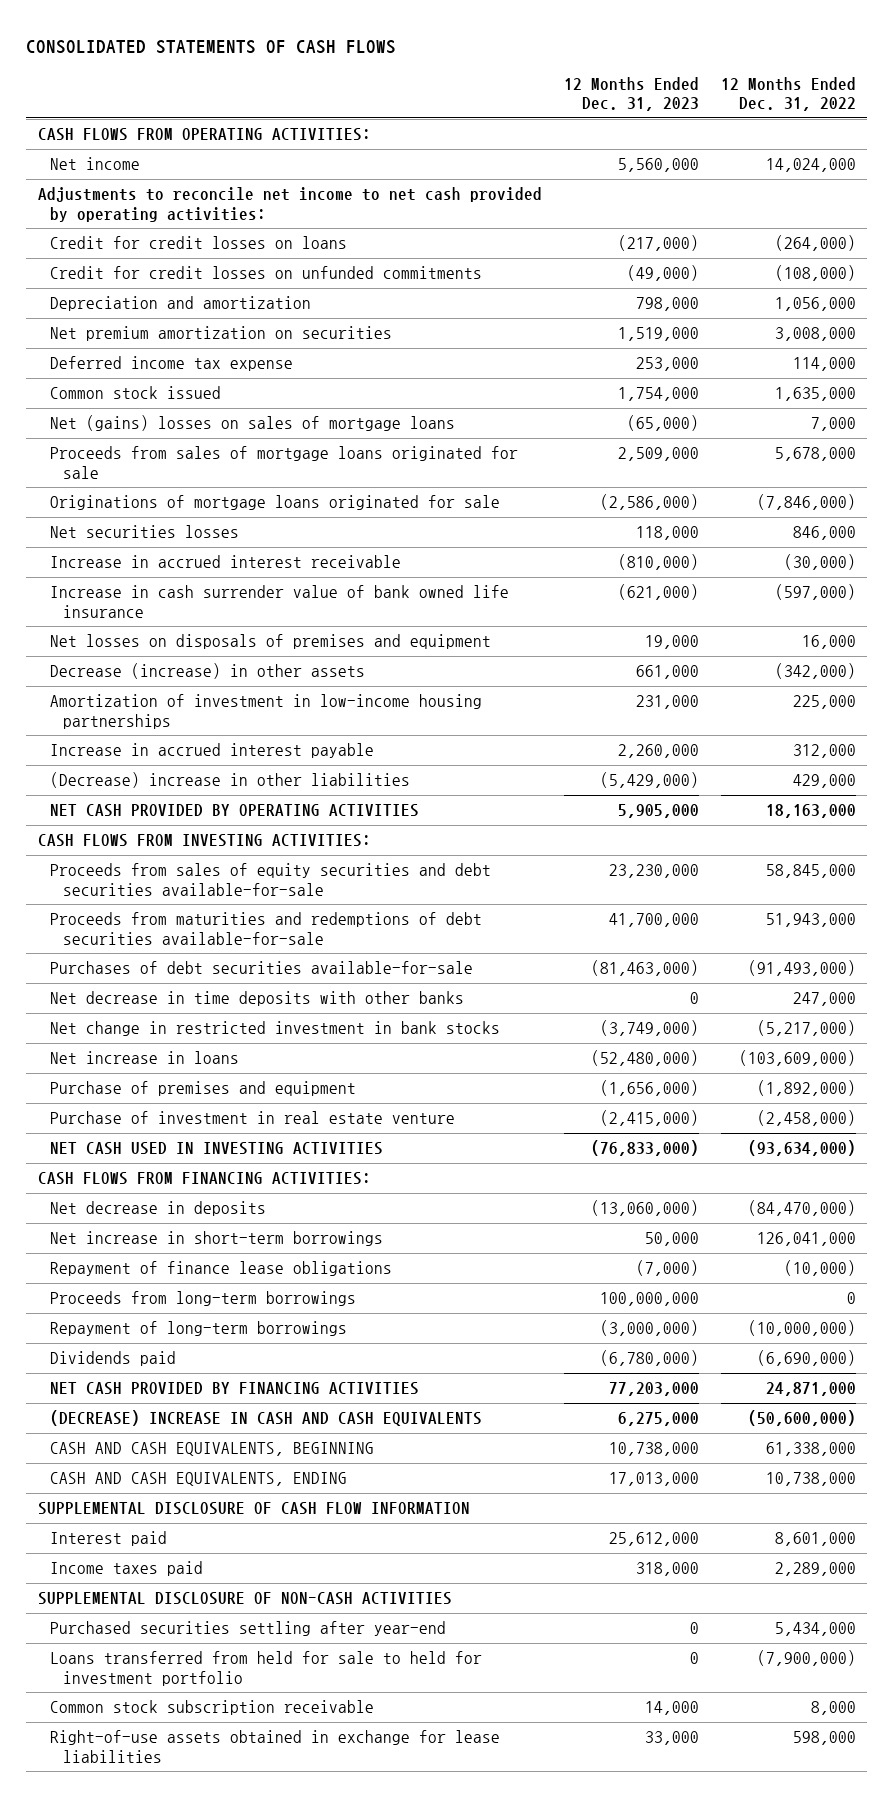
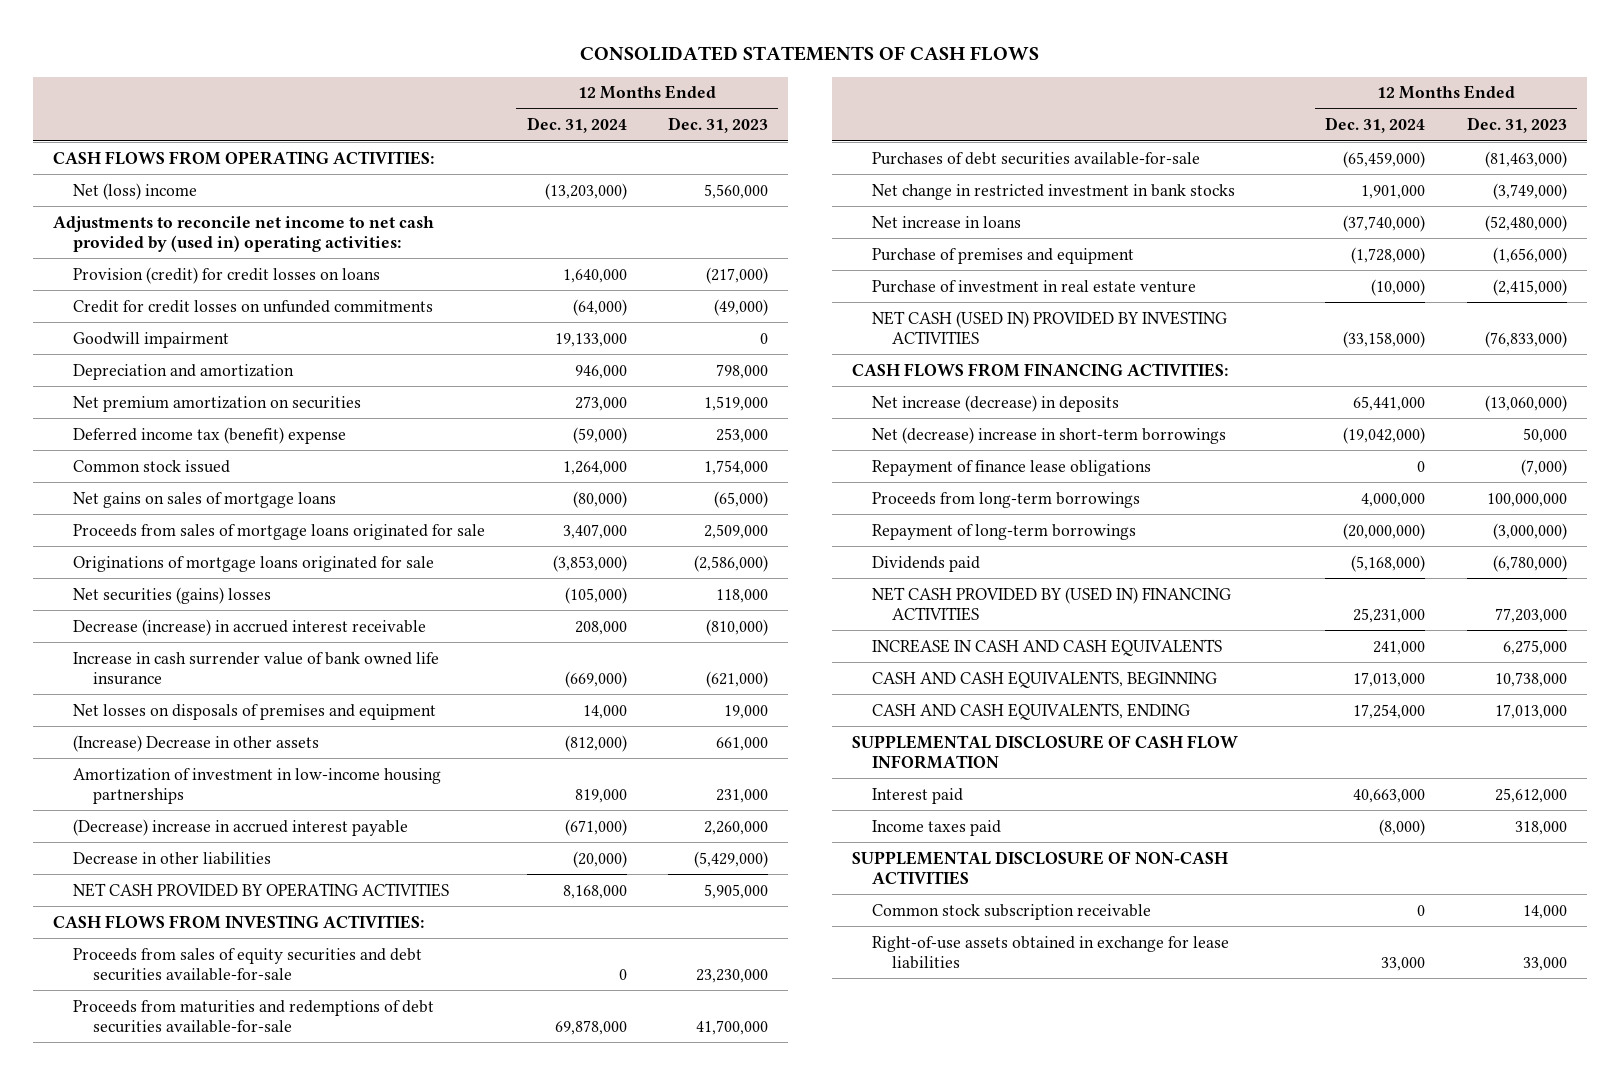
[721,76,857,112] 12 Months Ended Dec. 31, 2022 -> none
none -> [526,117,627,134] Dec. 31, 2024
[50,157,141,171] Net income -> [73,182,198,200] Net (loss) income
[37,187,542,222] Adjustments to reconcile net income to net cash provided by operating activities: -> [53,215,435,253] Adjustments to reconcile net income to net cash provided by (used in) operating activities:
[50,236,348,250] Credit for credit losses on loans -> [73,266,381,284] Provision (credit) for credit losses on loans
none -> [73,331,230,348] Goodwill impairment
[50,356,294,372] Deferred income tax expense -> [73,426,347,444] Deferred income tax (benefit) expense
[50,415,456,432] Net (gains) losses on sales of mortgage loans -> [73,491,337,508] Net gains on sales of mortgage loans
[50,525,240,539] Net securities losses -> [73,586,272,604] Net securities (gains) losses
[50,555,402,569] Increase in accrued interest receivable -> [73,618,427,636] Decrease (increase) in accrued interest receivable
[50,663,366,680] Decrease (increase) in other assets -> [73,734,320,752] (Increase) Decrease in other assets
[50,743,375,759] Increase in accrued interest payable -> [73,818,409,836] (Decrease) increase in accrued interest payable
[50,772,411,789] (Decrease) increase in other liabilities -> [73,851,272,865] Decrease in other liabilities
[50,991,465,1007] Net decrease in time deposits with other banks -> none
[50,1142,384,1156] NET CASH USED IN INVESTING ACTIVITIES -> [872,310,1228,346] NET CASH (USED IN) PROVIDED BY INVESTING ACTIVITIES
[50,1201,267,1217] Net decrease in deposits -> [872,394,1120,412] Net increase (decrease) in deposits
[50,1231,384,1247] Net increase in short-term borrowings -> [872,426,1227,444] Net (decrease) increase in short-term borrowings
[50,1382,420,1396] NET CASH PROVIDED BY FINANCING ACTIVITIES -> [872,586,1232,622] NET CASH PROVIDED BY (USED IN) FINANCING ACTIVITIES
[50,1410,483,1427] (DECREASE) INCREASE IN CASH AND CASH EQUIVALENTS -> [872,638,1223,656] INCREASE IN CASH AND CASH EQUIVALENTS
[50,1621,447,1637] Purchased securities settling after year-end -> none
[50,1651,483,1686] Loans transferred from held for sale to held for investment portfolio -> none

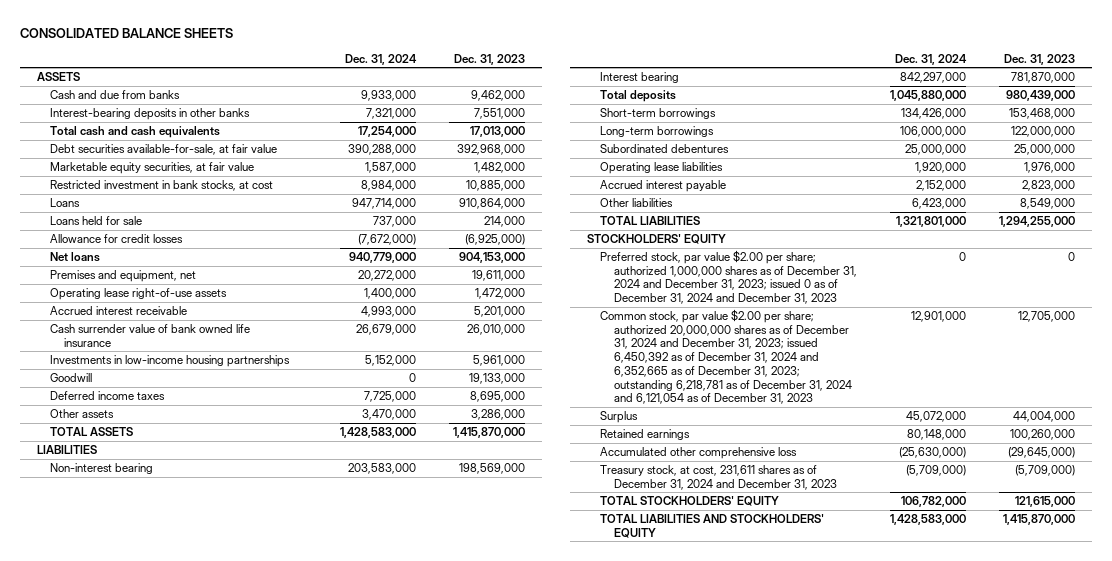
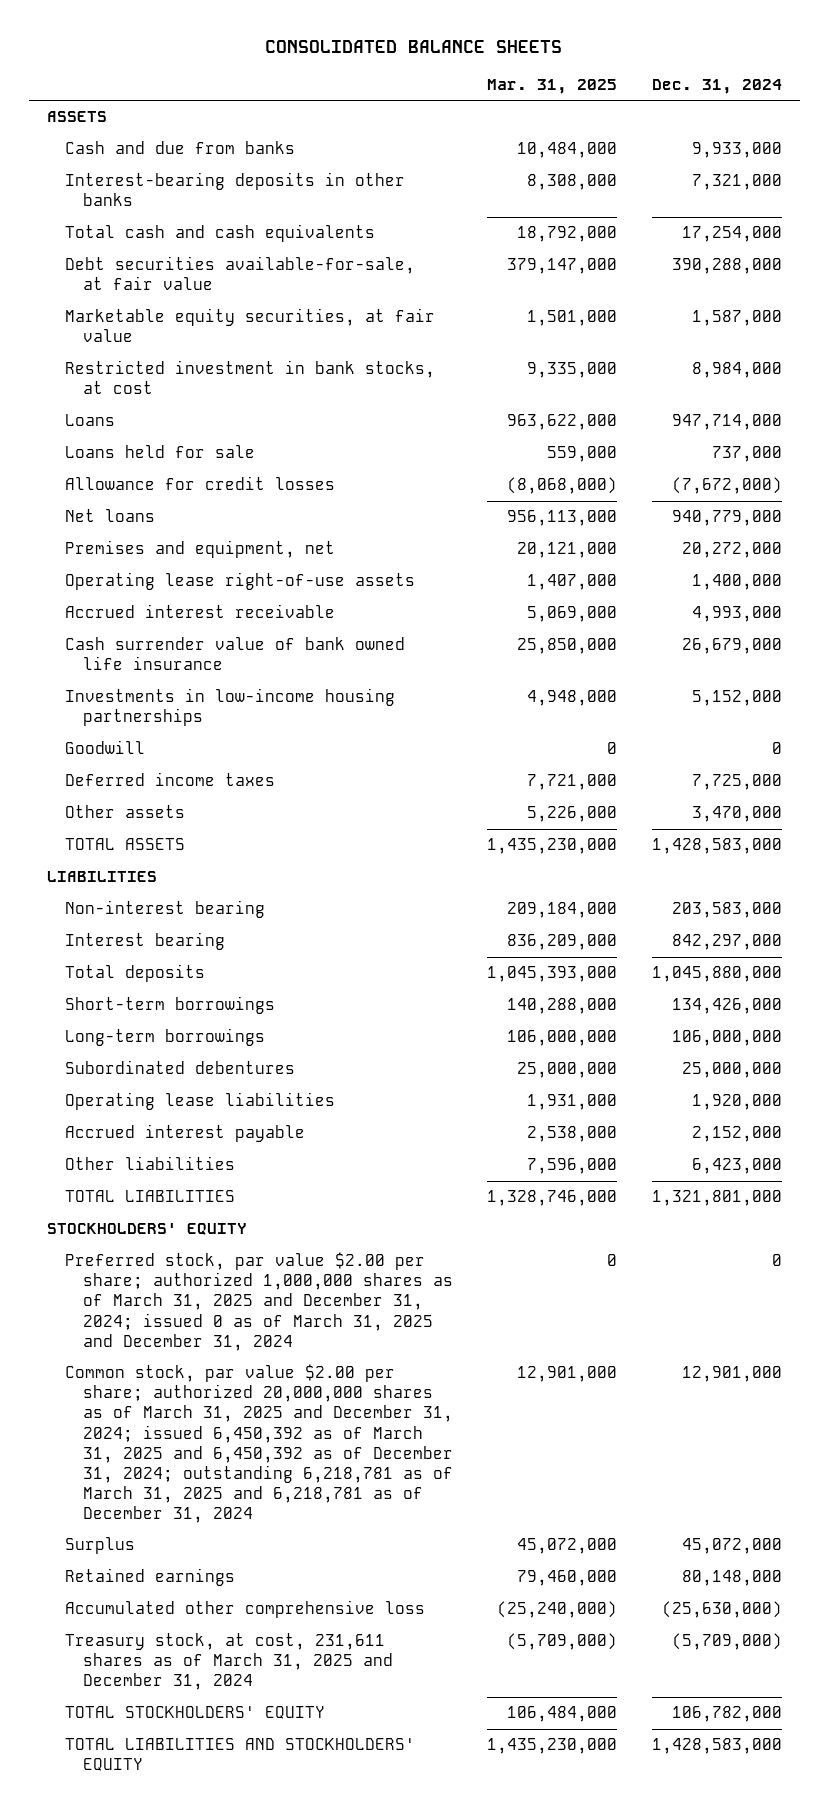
[454,53,526,65] Dec. 31, 2023 -> none
none -> [487,79,618,95] Mar. 31, 2025
[600,250,857,305] Preferred stock, par value $2.00 per share; authorized 1,000,000 shares as of December 31, 2024 and December 31, 2023; issued 0 as of December 31, 2024 and December 31, 2023 -> [64,1252,453,1351] Preferred stock, par value $2.00 per share; authorized 1,000,000 shares as of March 31, 2025 and December 31, 2024; issued 0 as of March 31, 2025 and December 31, 2024
[600,309,852,405] Common stock, par value $2.00 per share; authorized 20,000,000 shares as of December 31, 2024 and December 31, 2023; issued 6,450,392 as of December 31, 2024 and 6,352,665 as of December 31, 2023; outstanding 6,218,781 as of December 31, 2024 and 6,121,054 as of December 31, 2023 -> [64,1364,453,1524] Common stock, par value $2.00 per share; authorized 20,000,000 shares as of March 31, 2025 and December 31, 2024; issued 6,450,392 as of March 31, 2025 and 6,450,392 as of December 31, 2024; outstanding 6,218,781 as of March 31, 2025 and 6,218,781 as of December 31, 2024
[600,465,837,490] Treasury stock, at cost, 231,611 shares as of December 31, 2024 and December 31, 2023 -> [64,1633,393,1691] Treasury stock, at cost, 231,611 shares as of March 31, 2025 and December 31, 2024

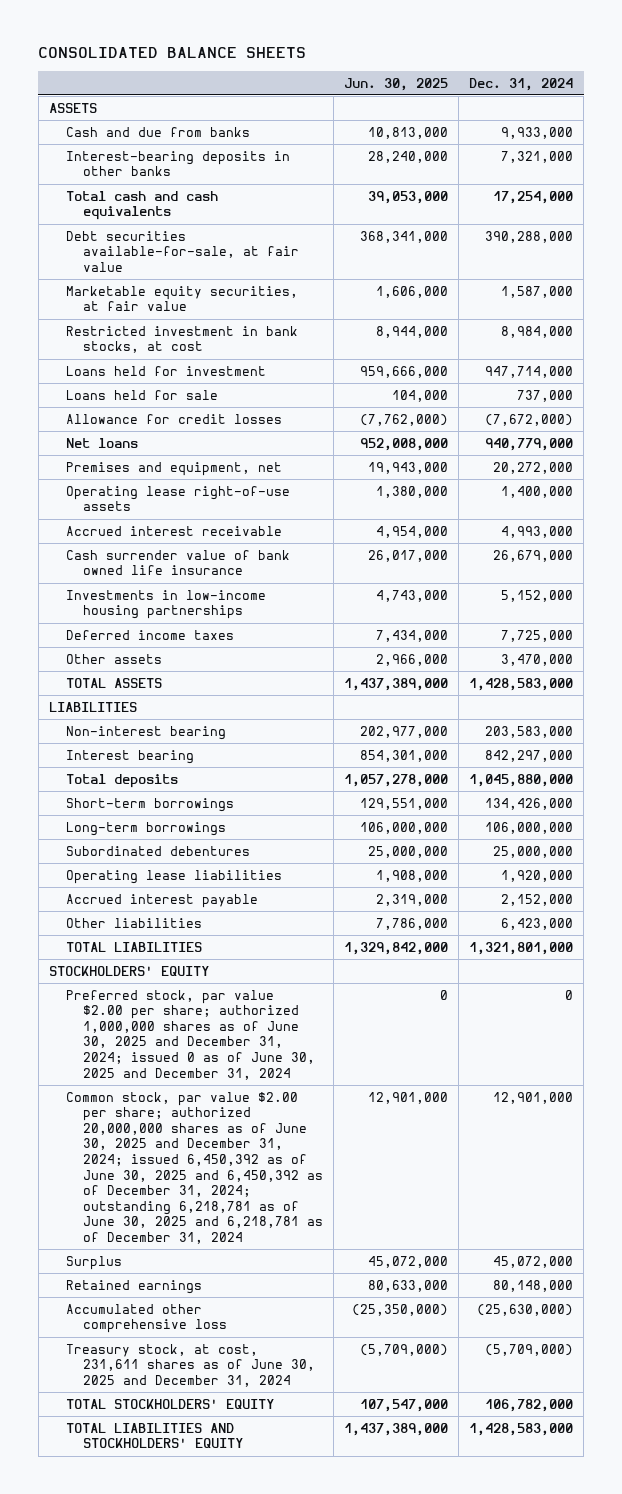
[487,79,618,95] Mar. 31, 2025 -> none
none -> [344,77,449,91] Jun. 30, 2025
[64,414,115,427] Loans -> [66,365,267,376] Loans held for investment
[64,740,145,755] Goodwill -> none
[64,1252,453,1351] Preferred stock, par value $2.00 per share; authorized 1,000,000 shares as of March 31, 2025 and December 31, 2024; issued 0 as of March 31, 2025 and December 31, 2024 -> [66,989,316,1080] Preferred stock, par value $2.00 per share; authorized 1,000,000 shares as of June 30, 2025 and December 31, 2024; issued 0 as of June 30, 2025 and December 31, 2024
[64,1364,453,1524] Common stock, par value $2.00 per share; authorized 20,000,000 shares as of March 31, 2025 and December 31, 2024; issued 6,450,392 as of March 31, 2025 and 6,450,392 as of December 31, 2024; outstanding 6,218,781 as of March 31, 2025 and 6,218,781 as of December 31, 2024 -> [66,1091,324,1244] Common stock, par value $2.00 per share; authorized 20,000,000 shares as of June 30, 2025 and December 31, 2024; issued 6,450,392 as of June 30, 2025 and 6,450,392 as of December 31, 2024; outstanding 6,218,781 as of June 30, 2025 and 6,218,781 as of December 31, 2024
[64,1633,393,1691] Treasury stock, at cost, 231,611 shares as of March 31, 2025 and December 31, 2024 -> [66,1343,316,1387] Treasury stock, at cost, 231,611 shares as of June 30, 2025 and December 31, 2024

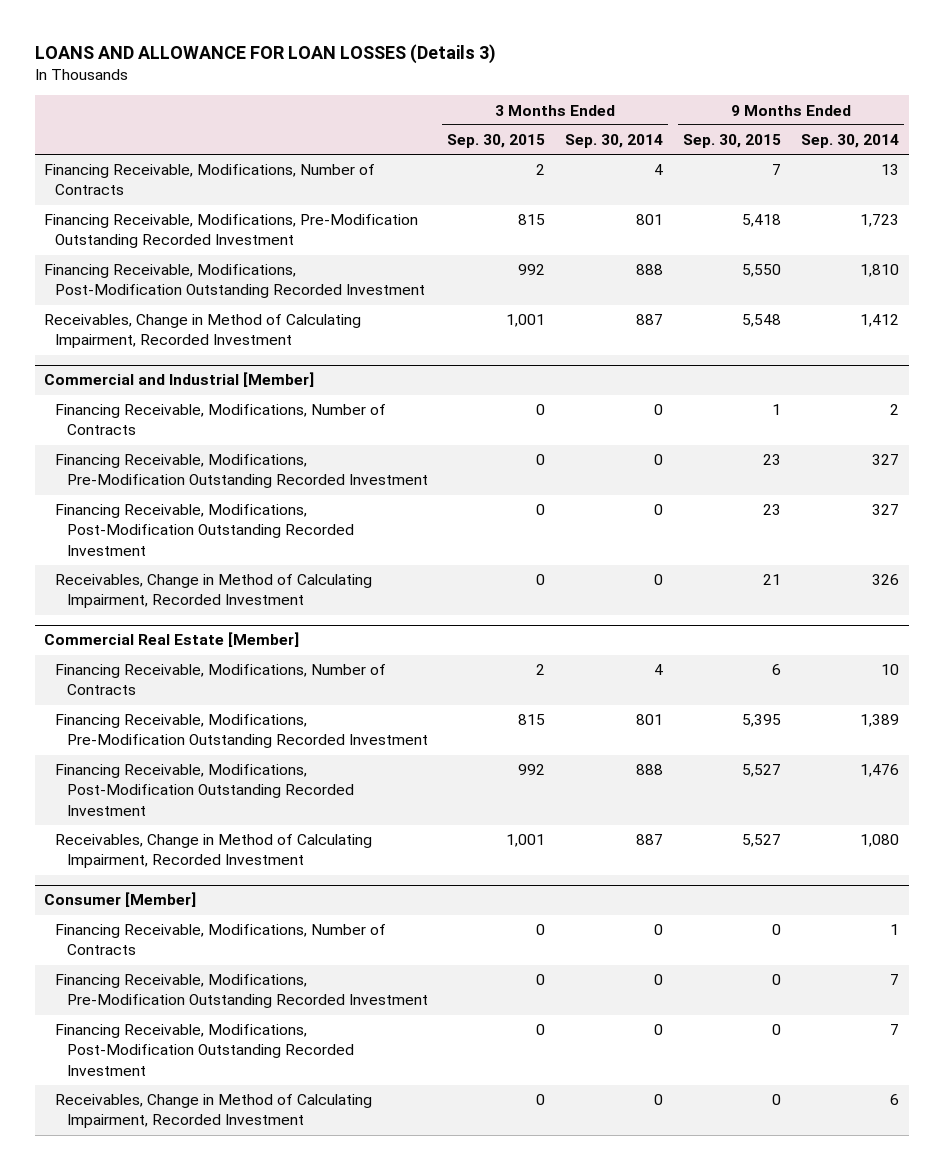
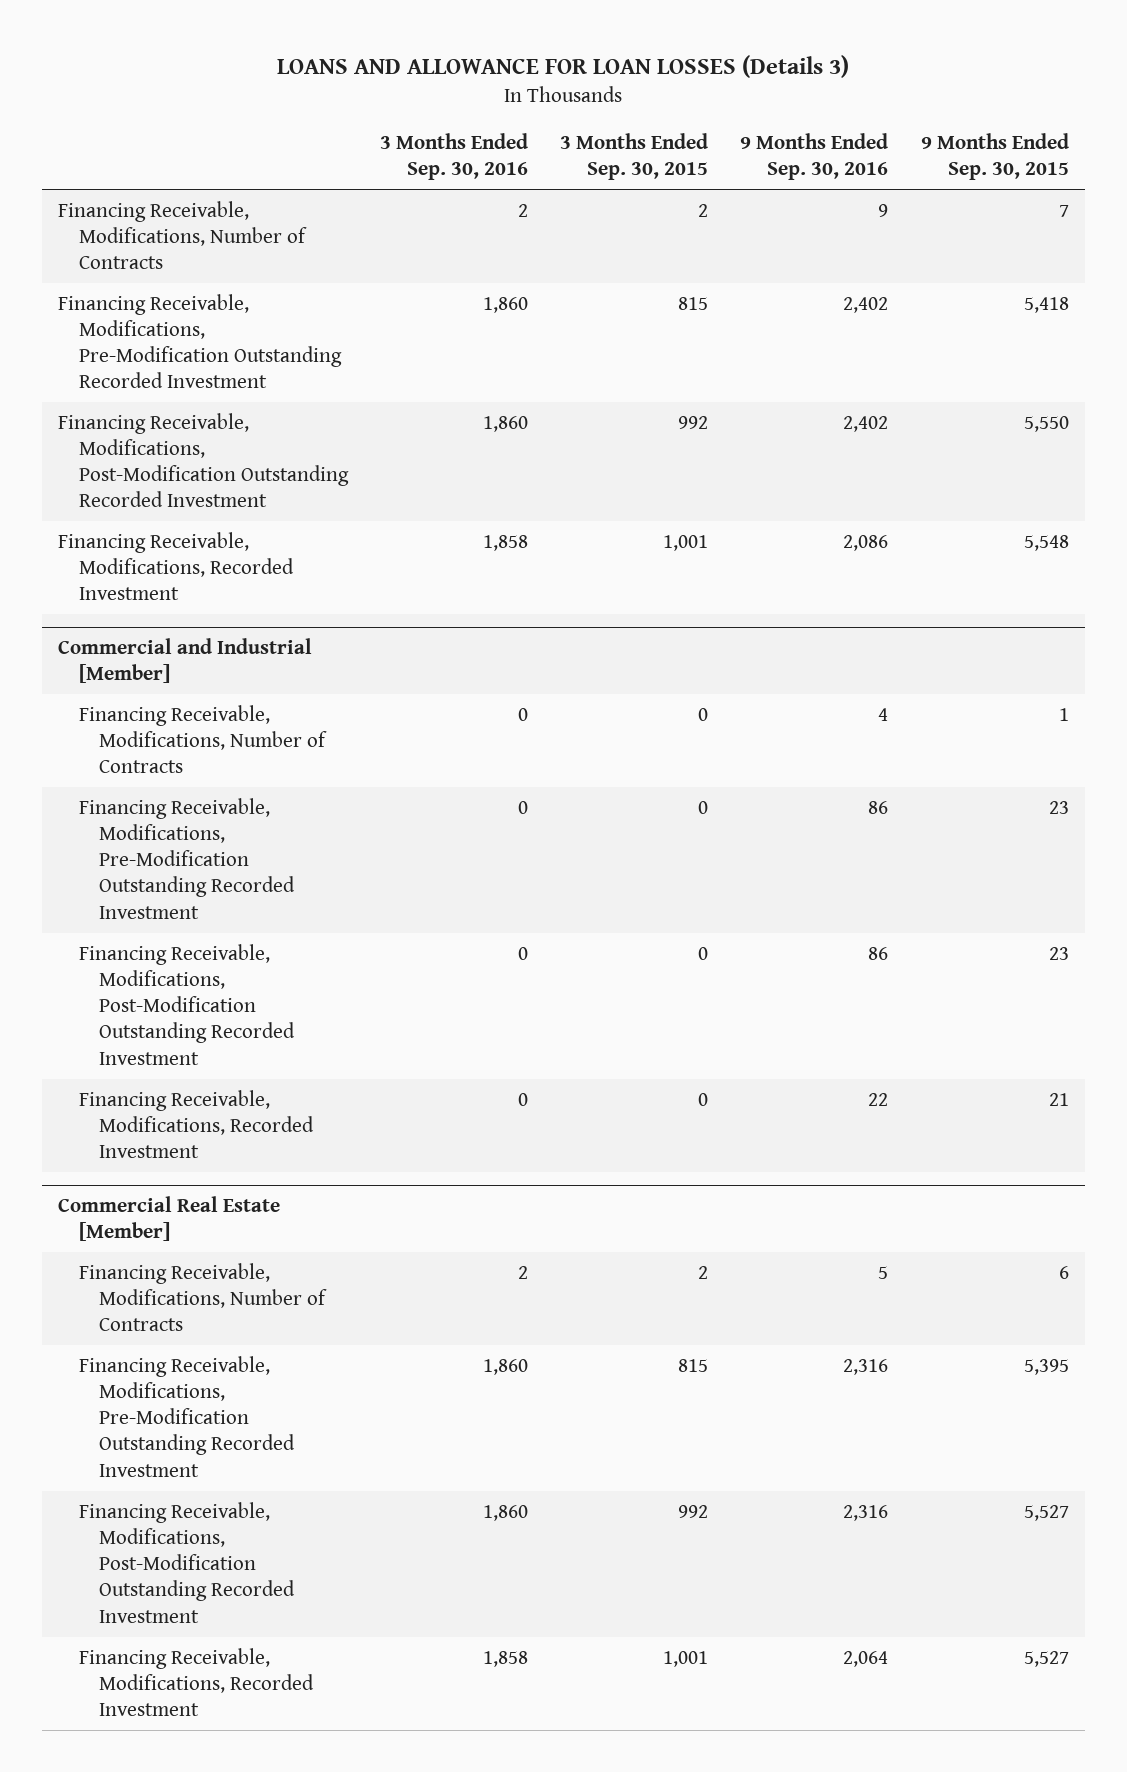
[565,134,664,149] Sep. 30, 2014 -> none
[800,134,899,149] Sep. 30, 2014 -> none
none -> [379,132,528,181] 3 Months Ended Sep. 30, 2016
none -> [740,132,889,181] 9 Months Ended Sep. 30, 2016
[44,314,362,349] Receivables, Change in Method of Calculating Impairment, Recorded Investment -> [58,531,294,601] Financing Receivable, Modifications, Recorded Investment
[55,574,373,609] Receivables, Change in Method of Calculating Impairment, Recorded Investment -> [78,1089,315,1159] Financing Receivable, Modifications, Recorded Investment
[44,892,197,908] Consumer [Member] -> none
[55,924,387,956] Financing Receivable, Modifications, Number of Contracts -> none
[55,974,428,1009] Financing Receivable, Modifications, Pre-Modification Outstanding Recorded Investment -> none
[55,1024,354,1076] Financing Receivable, Modifications, Post-Modification Outstanding Recorded Investment -> none
[55,1094,373,1129] Receivables, Change in Method of Calculating Impairment, Recorded Investment -> none
[55,834,373,869] Receivables, Change in Method of Calculating Impairment, Recorded Investment -> [78,1647,315,1717] Financing Receivable, Modifications, Recorded Investment

